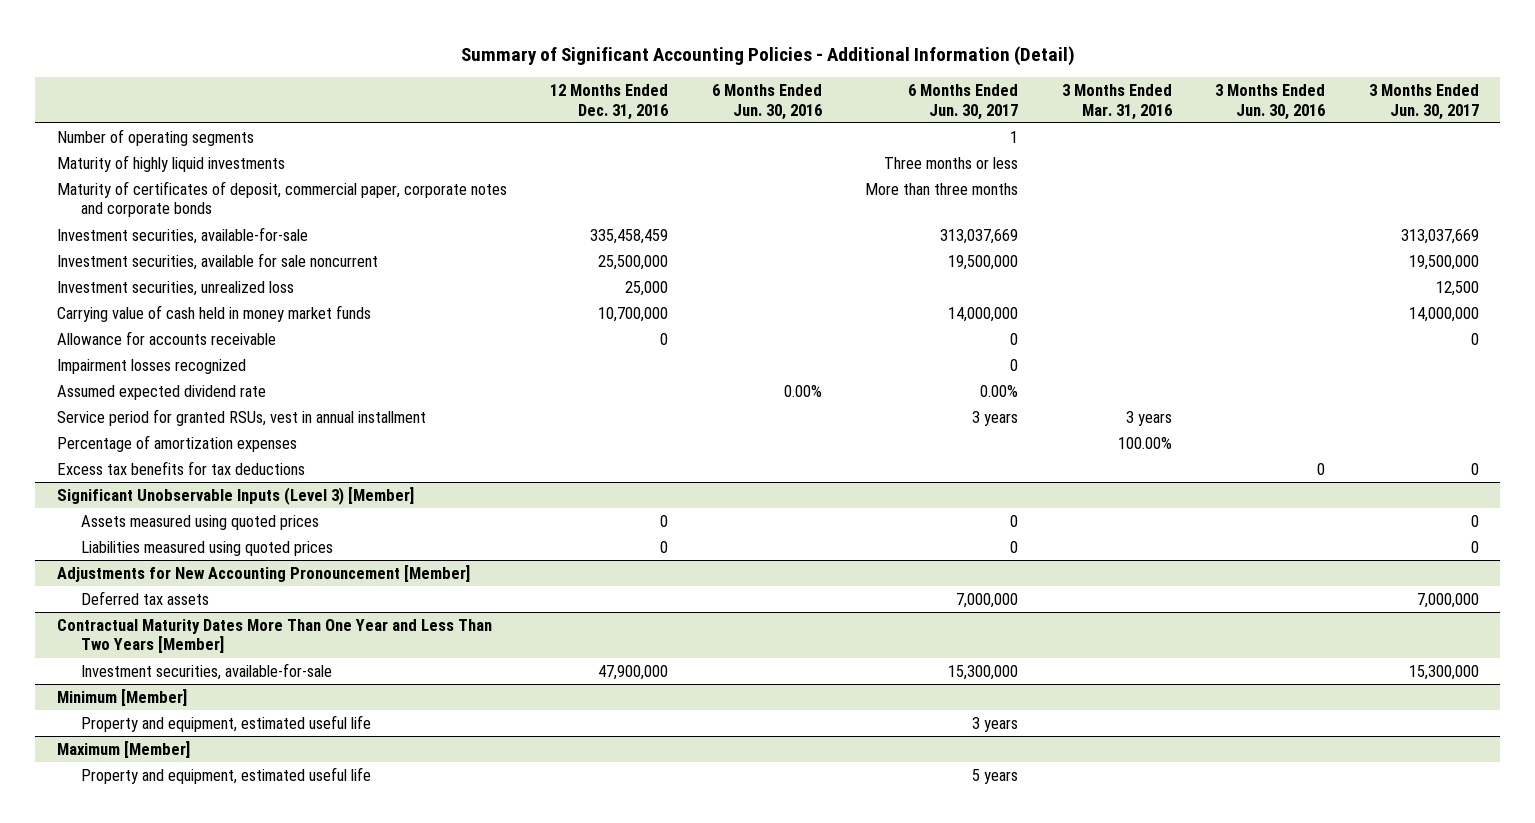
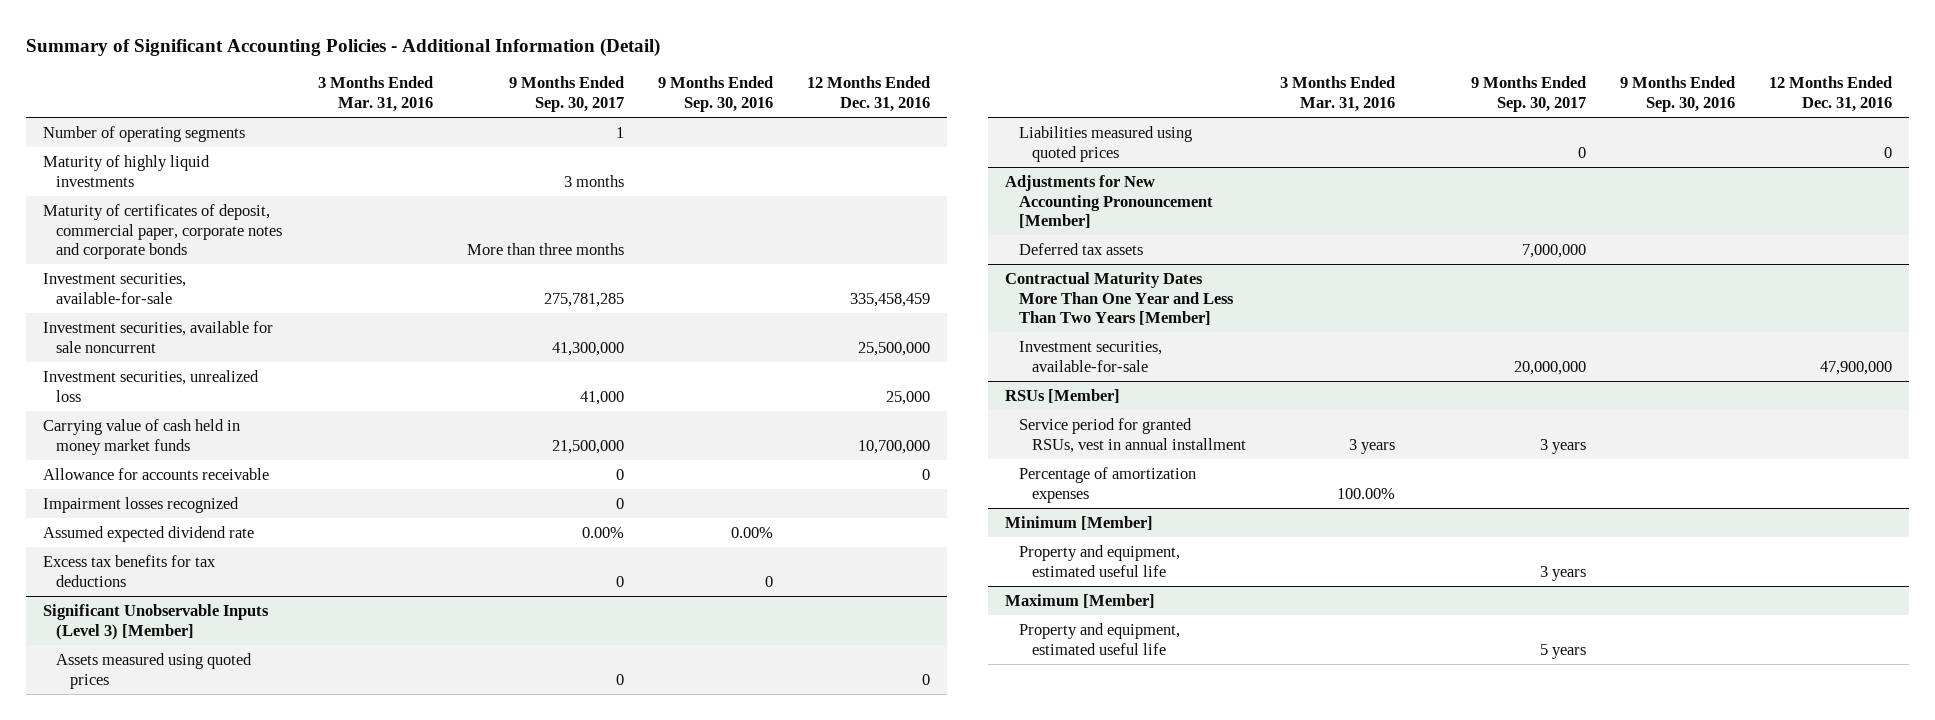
[711,84,822,120] 6 Months Ended Jun. 30, 2016 -> none
[908,84,1019,120] 6 Months Ended Jun. 30, 2017 -> none
[1215,84,1326,120] 3 Months Ended Jun. 30, 2016 -> none
[1368,84,1479,120] 3 Months Ended Jun. 30, 2017 -> none
none -> [508,76,624,112] 9 Months Ended Sep. 30, 2017
none -> [657,76,773,112] 9 Months Ended Sep. 30, 2016
[56,408,426,426] Service period for granted RSUs, vest in annual installment -> none
[56,434,297,452] Percentage of amortization expenses -> none
none -> [1005,389,1121,404] RSUs [Member]
none -> [1018,418,1247,453] Service period for granted RSUs, vest in annual installment
none -> [1018,467,1196,503] Percentage of amortization expenses

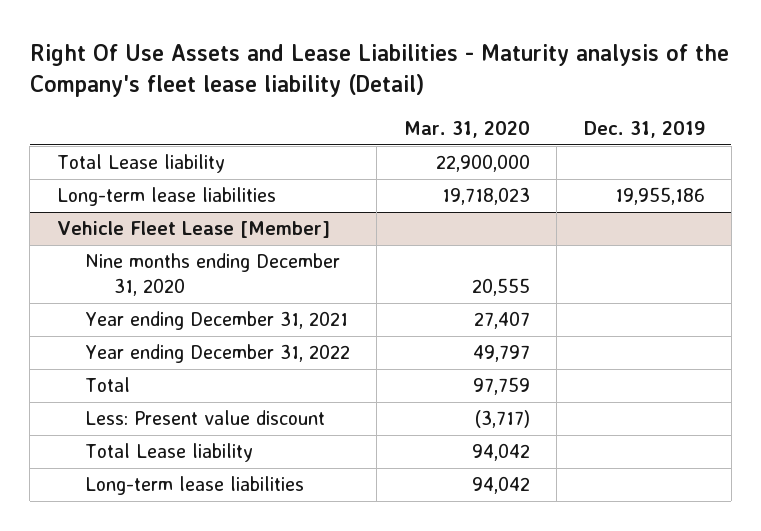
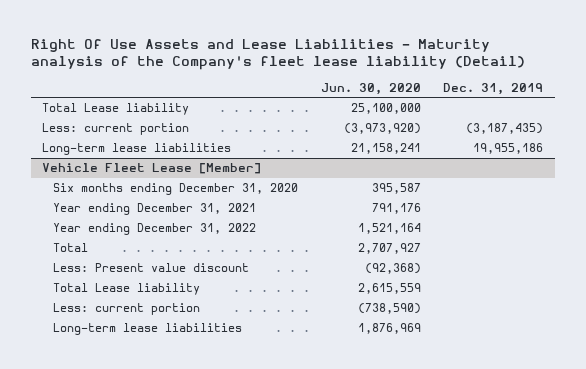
[403,120,530,138] Mar. 31, 2020 -> none
none -> [320,82,421,95] Jun. 30, 2020
none -> [42,123,190,136] Less: current portion
[85,253,341,296] Nine months ending December 31, 2020 -> [53,183,299,196] Six months ending December 31, 2020
none -> [53,303,201,316] Less: current portion

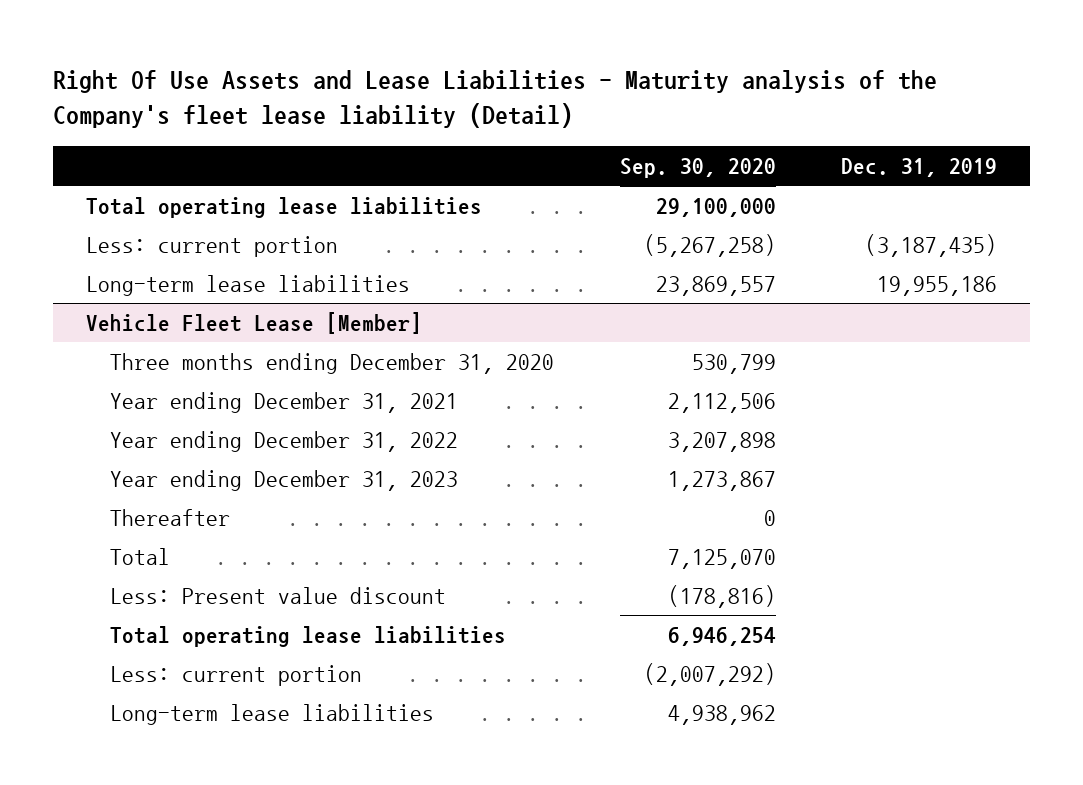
[320,82,421,95] Jun. 30, 2020 -> none
none -> [619,157,776,178] Sep. 30, 2020
[42,103,190,116] Total Lease liability -> [85,196,482,218] Total operating lease liabilities
[53,183,299,196] Six months ending December 31, 2020 -> [109,352,554,374] Three months ending December 31, 2020
none -> [109,469,458,491] Year ending December 31, 2023
none -> [109,508,230,526] Thereafter
[53,283,201,296] Total Lease liability -> [109,625,506,647] Total operating lease liabilities

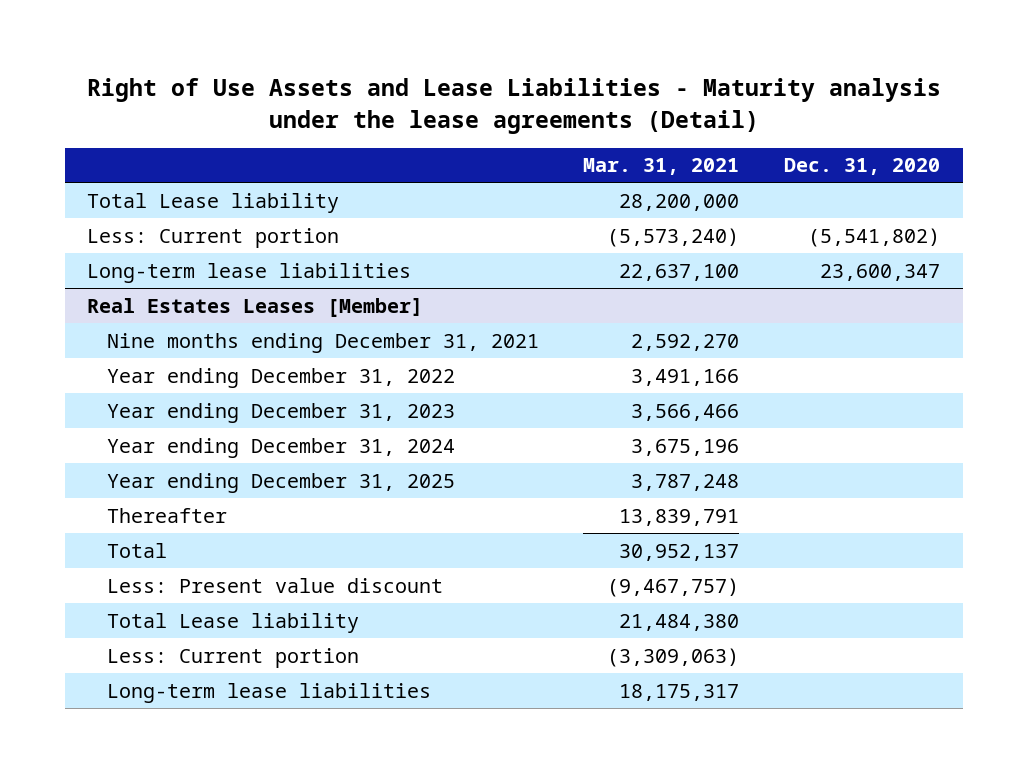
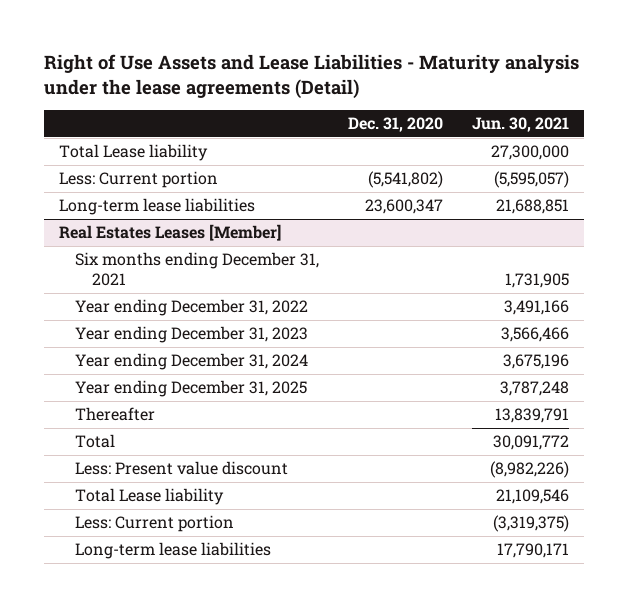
[583,158,740,176] Mar. 31, 2021 -> none
none -> [472,117,570,133] Jun. 30, 2021
[106,332,539,353] Nine months ending December 31, 2021 -> [75,252,320,287] Six months ending December 31, 2021

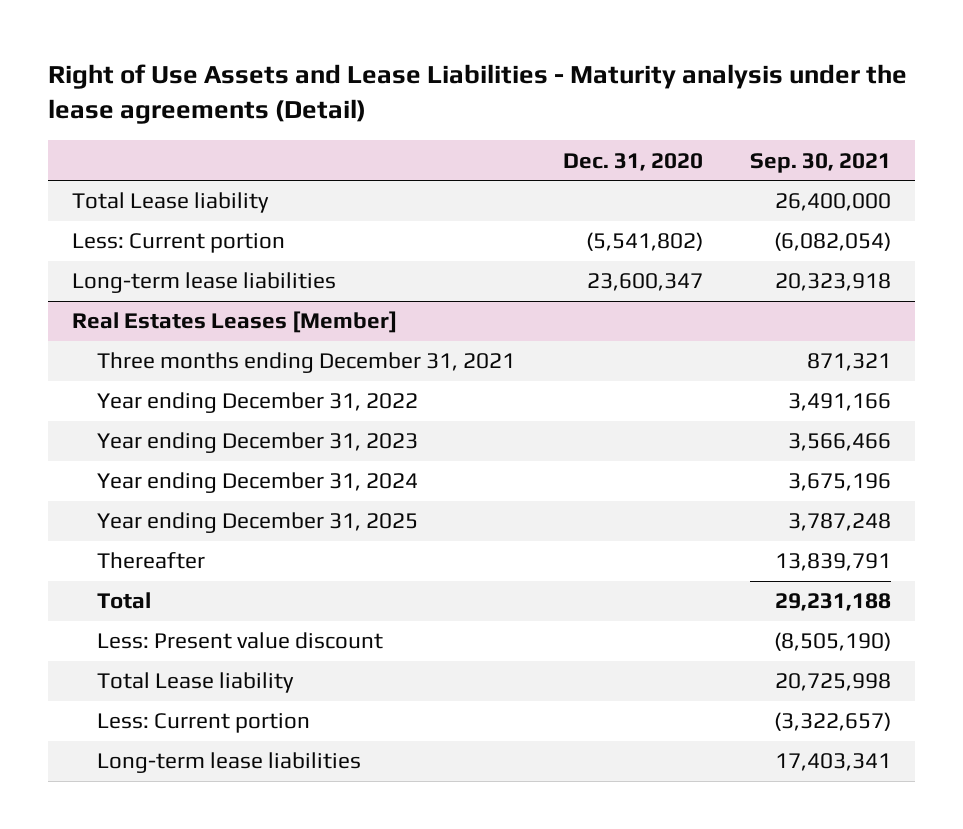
[472,117,570,133] Jun. 30, 2021 -> none
none -> [750,152,892,173] Sep. 30, 2021
[75,252,320,287] Six months ending December 31, 2021 -> [96,352,515,374] Three months ending December 31, 2021

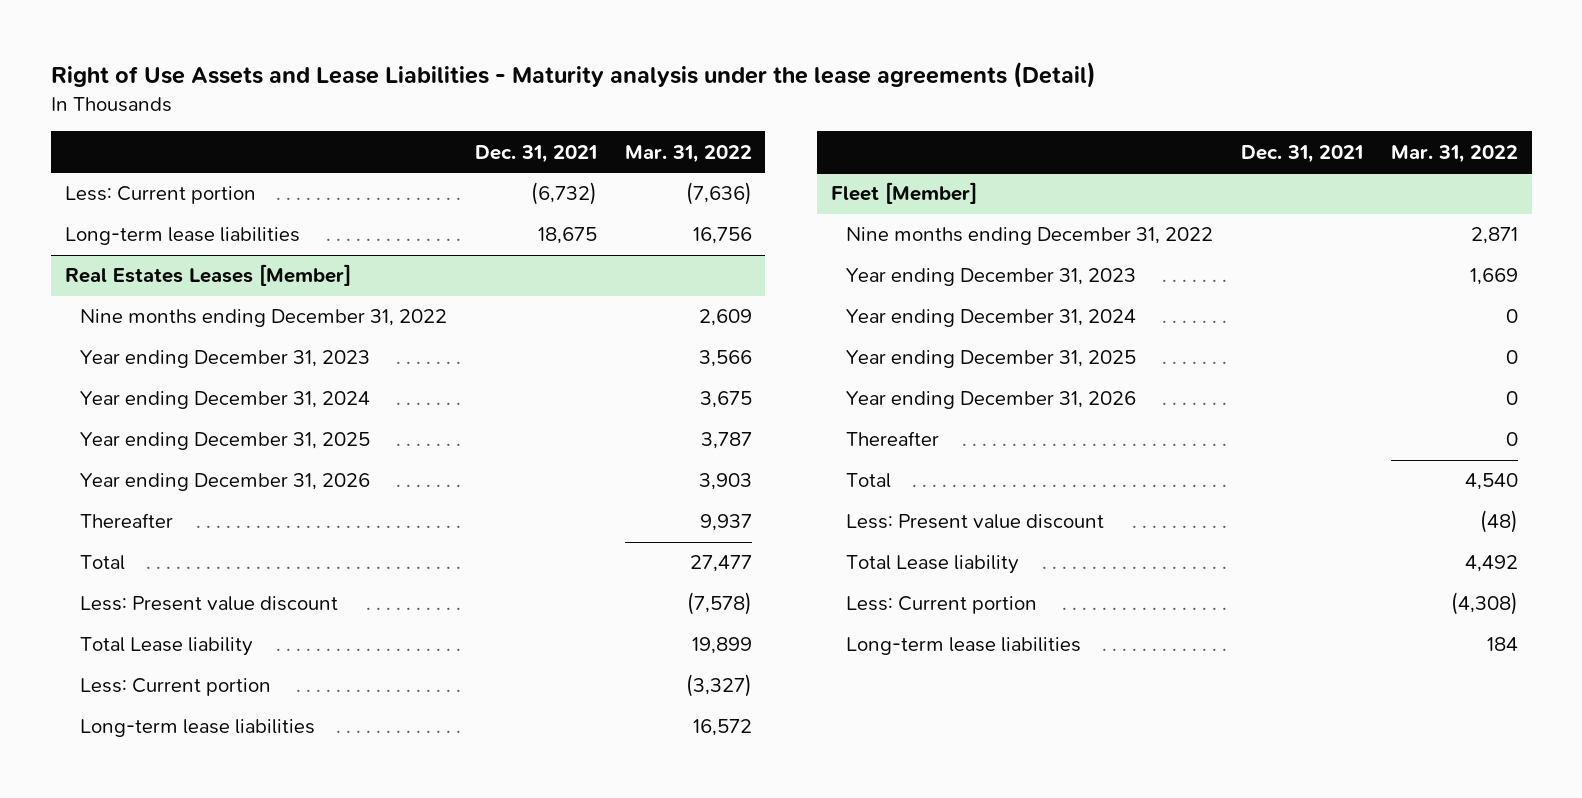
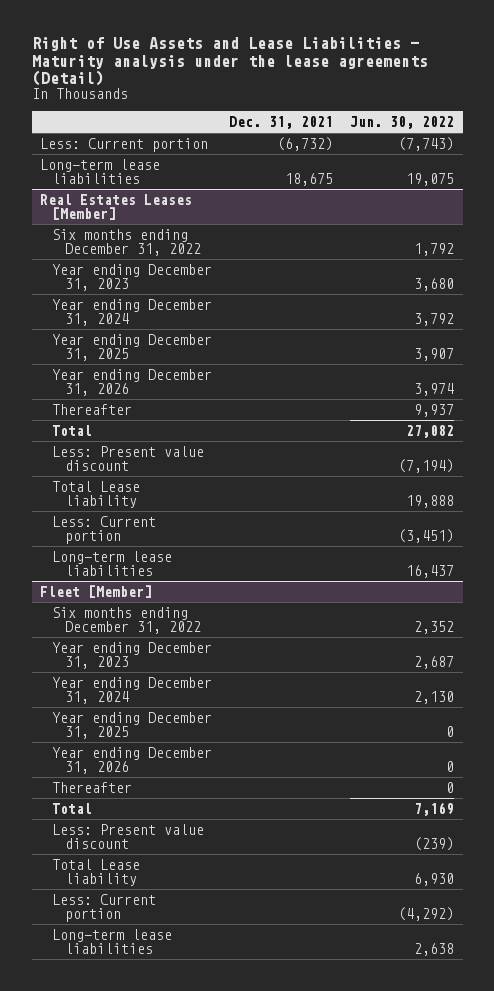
[624,144,752,163] Mar. 31, 2022 -> none
none -> [350,115,455,129] Jun. 30, 2022
[80,309,448,328] Nine months ending December 31, 2022 -> [52,228,201,256] Six months ending December 31, 2022
[846,227,1214,246] Nine months ending December 31, 2022 -> [52,606,201,634] Six months ending December 31, 2022

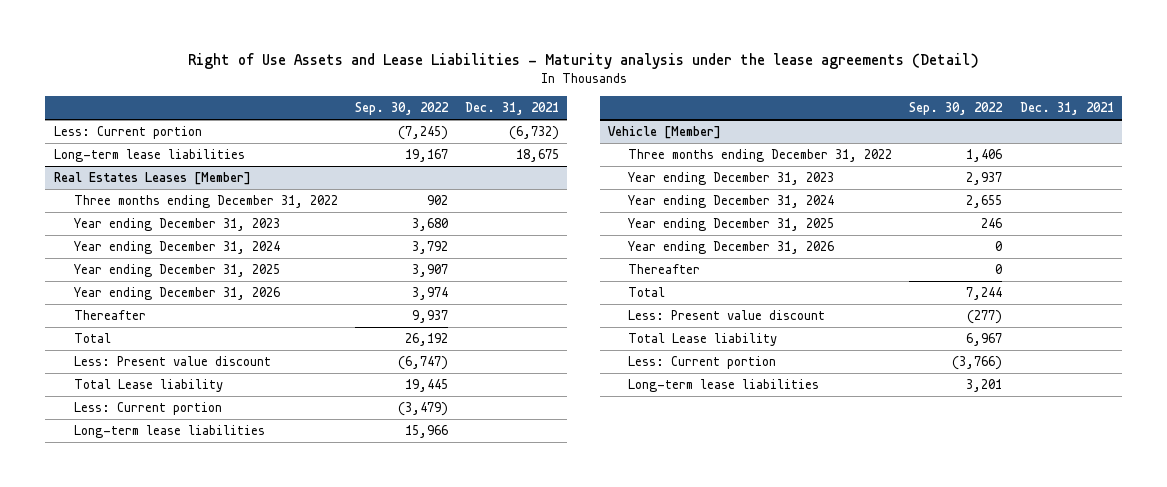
[350,115,455,129] Jun. 30, 2022 -> none
none -> [354,101,449,115] Sep. 30, 2022
[52,228,201,256] Six months ending December 31, 2022 -> [73,195,338,209] Three months ending December 31, 2022
[40,584,153,598] Fleet [Member] -> [608,126,722,140] Vehicle [Member]
[52,606,201,634] Six months ending December 31, 2022 -> [628,149,893,163] Three months ending December 31, 2022

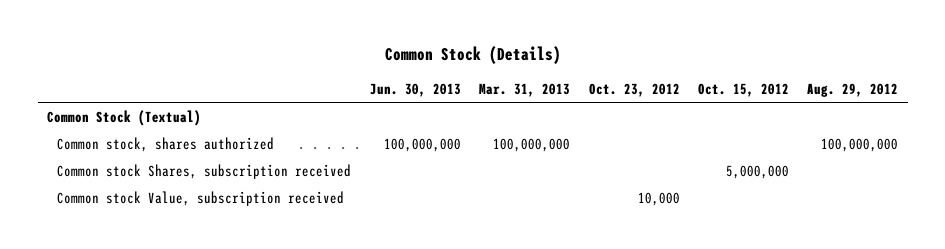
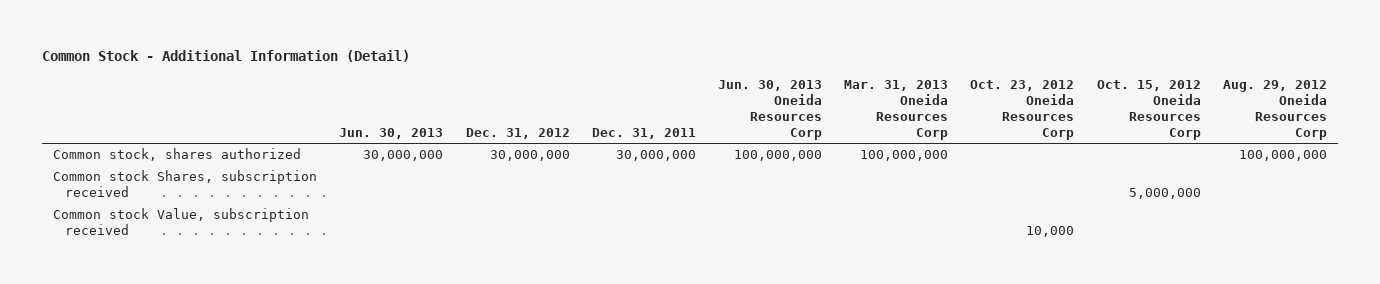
[384,46,561,65] Common Stock (Details) -> [42,50,411,63] Common Stock - Additional Information (Detail)
[479,82,571,97] Mar. 31, 2013 -> none
[588,82,680,97] Oct. 23, 2012 -> none
[698,82,790,97] Oct. 15, 2012 -> none
[807,82,899,97] Aug. 29, 2012 -> none
none -> [465,128,570,140] Dec. 31, 2012
none -> [591,128,696,140] Dec. 31, 2011
none -> [717,80,822,141] Jun. 30, 2013 Oneida Resources Corp
none -> [844,80,949,141] Mar. 31, 2013 Oneida Resources Corp
none -> [970,80,1075,141] Oct. 23, 2012 Oneida Resources Corp
none -> [1096,80,1201,141] Oct. 15, 2012 Oneida Resources Corp
none -> [1222,80,1327,141] Aug. 29, 2012 Oneida Resources Corp
[46,109,201,126] Common Stock (Textual) -> none
[383,137,461,152] 100,000,000 -> [363,150,444,162] 30,000,000

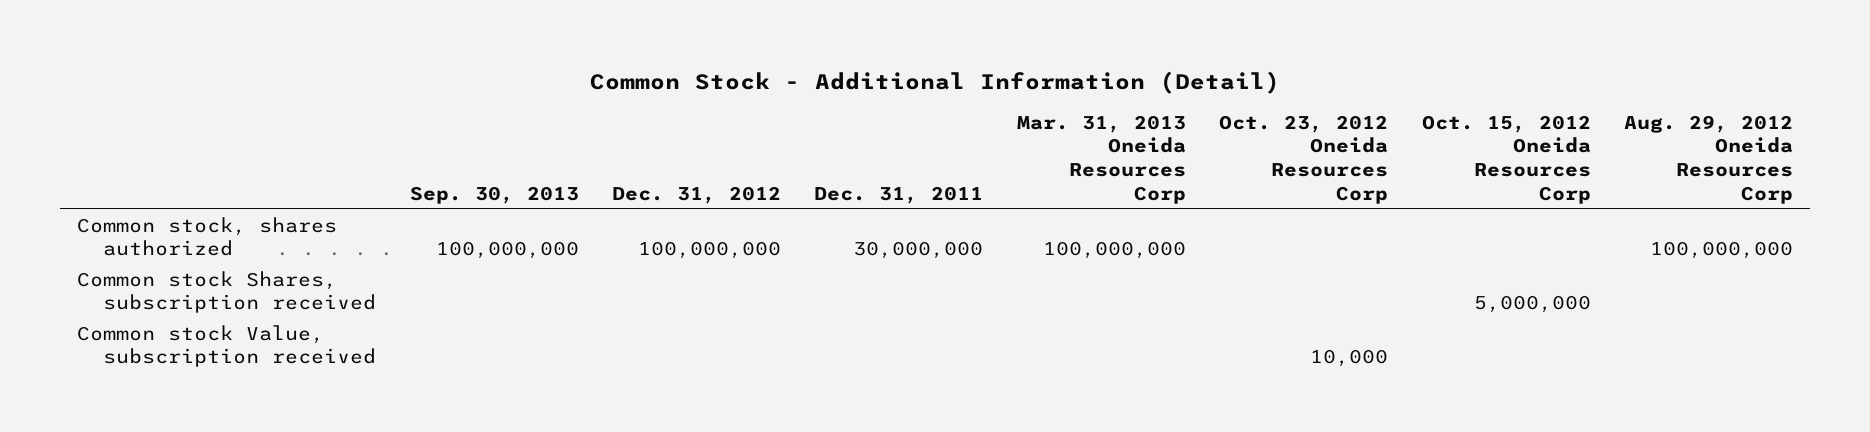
[339,128,444,140] Jun. 30, 2013 -> none
[717,80,822,141] Jun. 30, 2013 Oneida Resources Corp -> none
none -> [409,185,579,204] Sep. 30, 2013
[489,150,570,162] 30,000,000 -> [637,241,781,260] 100,000,000

